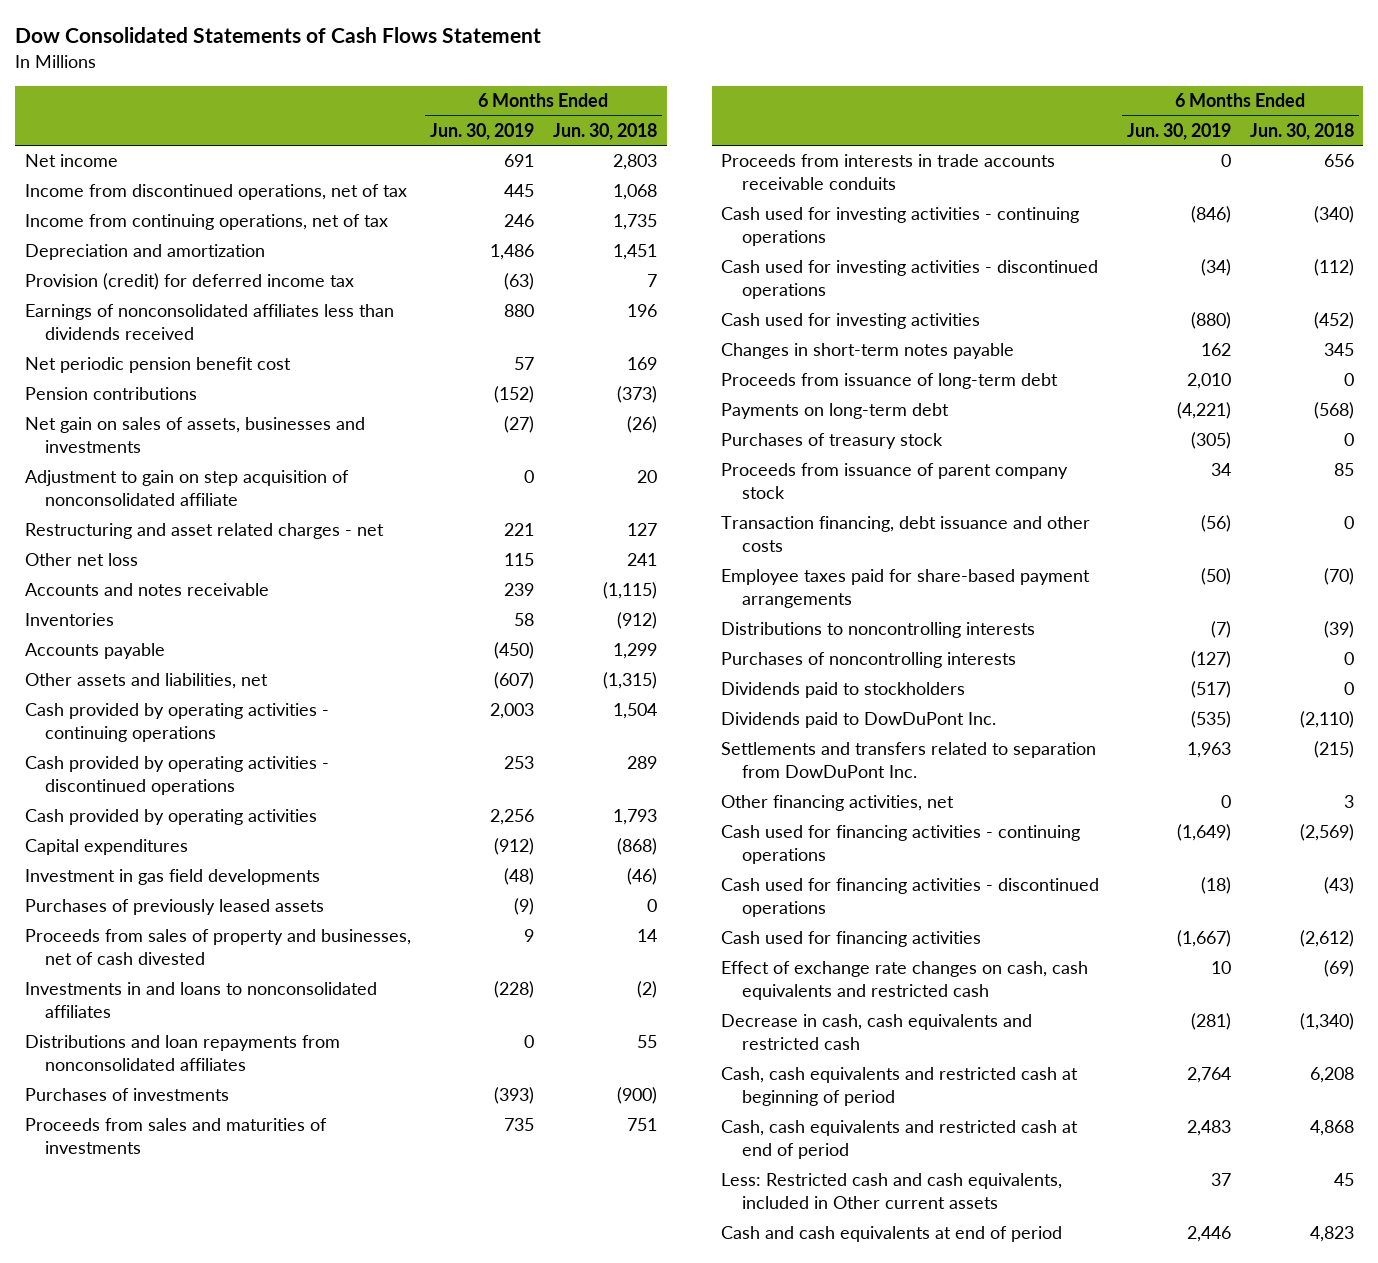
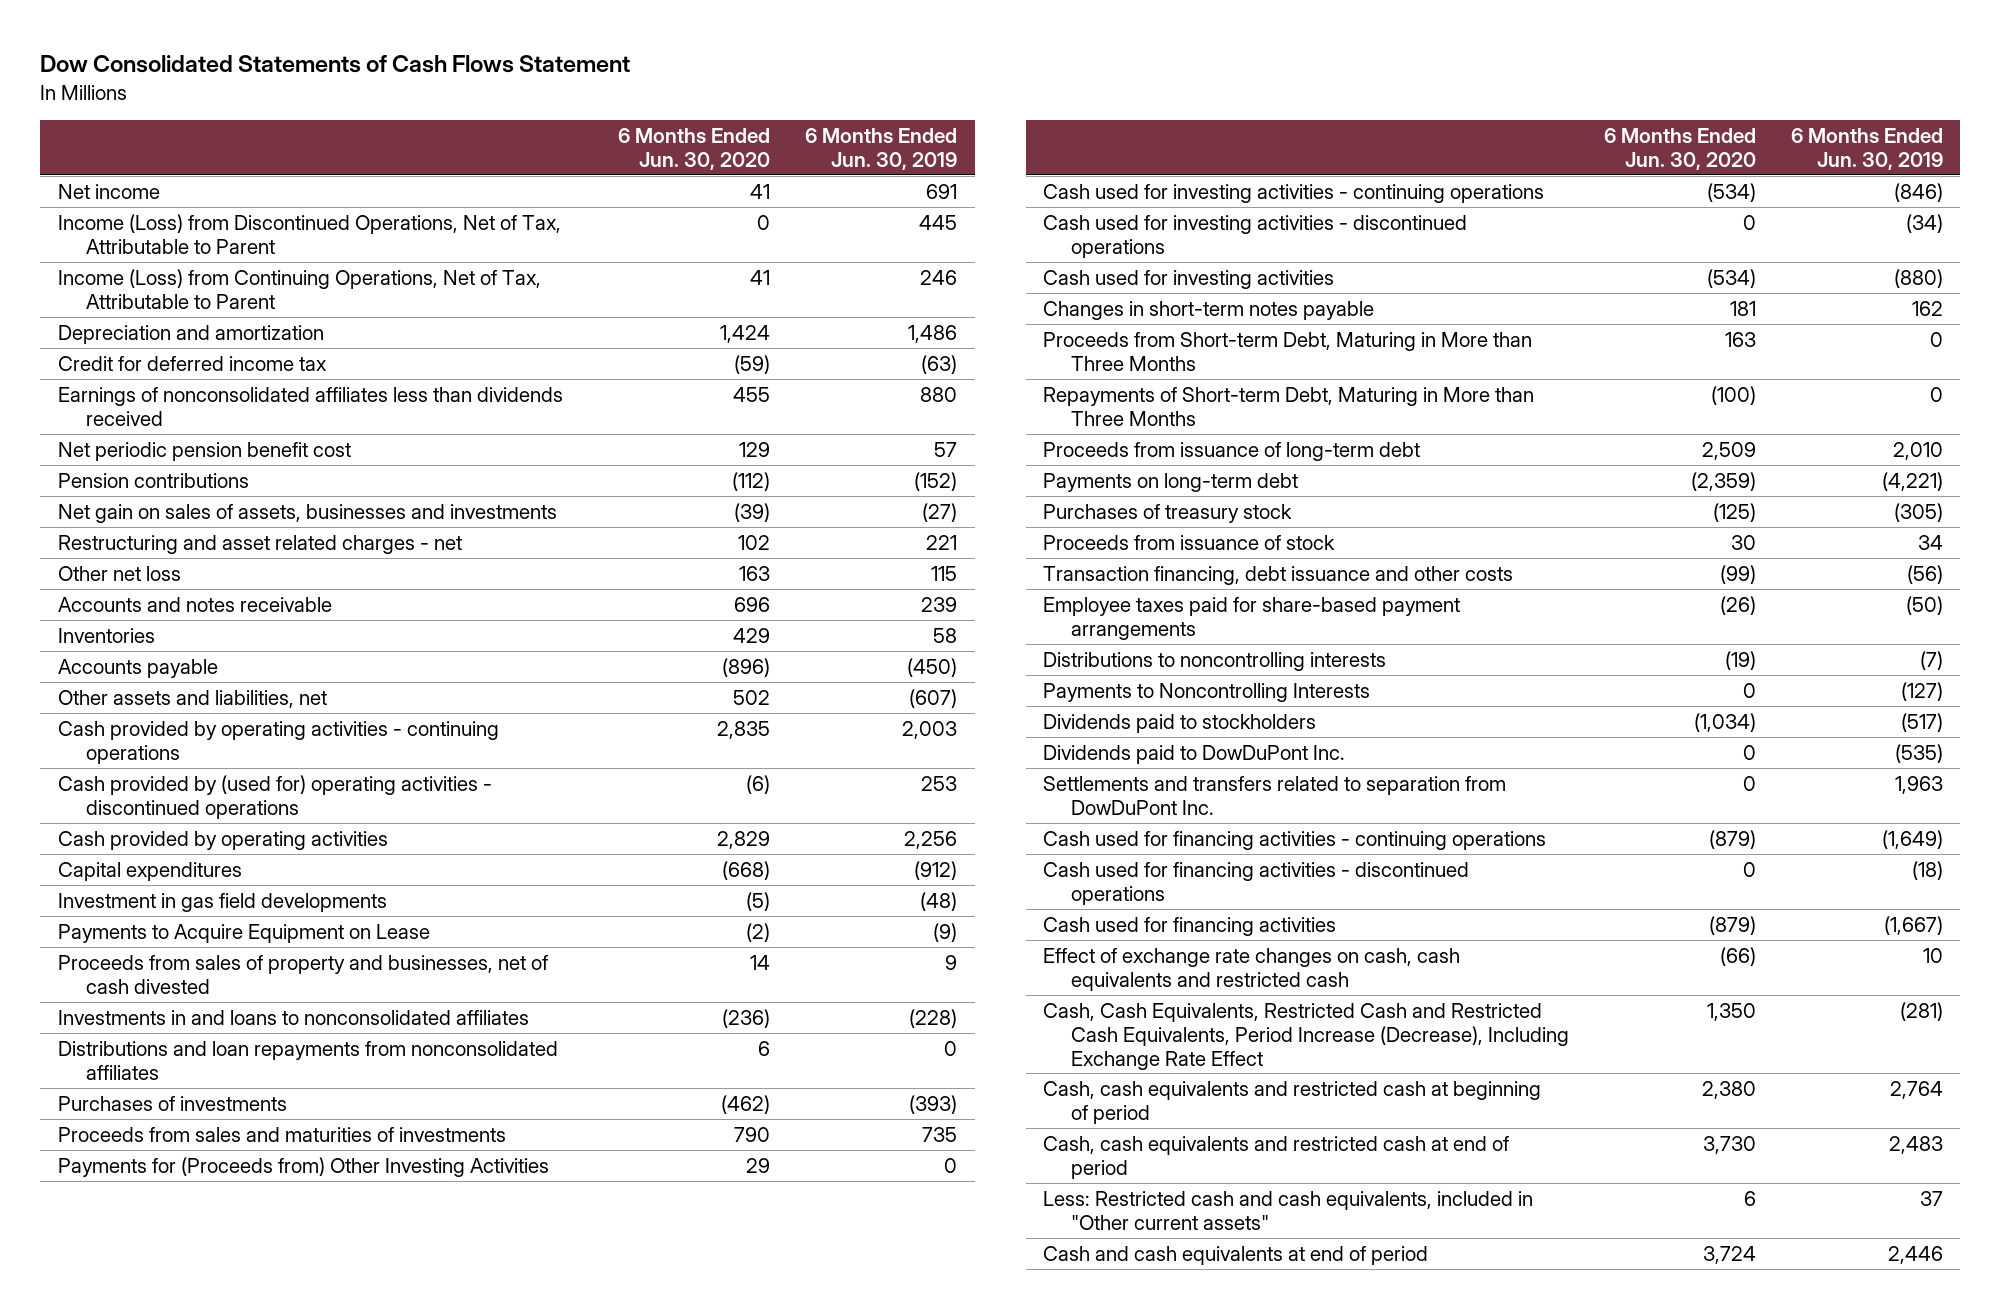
[553,122,658,140] Jun. 30, 2018 -> none
none -> [618,128,771,171] 6 Months Ended Jun. 30, 2020
[24,184,407,201] Income from discontinued operations, net of tax -> [57,213,561,254] Income (Loss) from Discontinued Operations, Net of Tax, Attributable to Parent
[24,214,388,231] Income from continuing operations, net of tax -> [57,268,541,309] Income (Loss) from Continuing Operations, Net of Tax, Attributable to Parent
[24,273,354,291] Provision (credit) for deferred income tax -> [57,355,327,371] Credit for deferred income tax
[24,470,349,507] Adjustment to gain on step acquisition of nonconsolidated affiliate -> none
[24,756,329,796] Cash provided by operating activities - discontinued operations -> [57,774,492,819] Cash provided by (used for) operating activities - discontinued operations
[24,899,324,916] Purchases of previously leased assets -> [57,923,430,943] Payments to Acquire Equipment on Lease
[721,154,1056,191] Proceeds from interests in trade accounts receivable conduits -> none
none -> [57,1156,549,1177] Payments for (Proceeds from) Other Investing Activities
none -> [1043,331,1533,371] Proceeds from Short-term Debt, Maturing in More than Three Months
none -> [1043,386,1535,426] Repayments of Short-term Debt, Maturing in More than Three Months
[721,463,1069,500] Proceeds from issuance of parent company stock -> [1043,534,1336,550] Proceeds from issuance of stock
[721,652,1017,669] Purchases of noncontrolling interests -> [1043,682,1371,702] Payments to Noncontrolling Interests
[721,795,955,812] Other financing activities, net -> none
[721,1014,1033,1051] Decrease in cash, cash equivalents and restricted cash -> [1043,1002,1570,1070] Cash, Cash Equivalents, Restricted Cash and Restricted Cash Equivalents, Period Increase (Decrease), Including Exchange Rate Effect
[721,1173,1063,1210] Less: Restricted cash and cash equivalents, included in Other current assets -> [1043,1190,1534,1230] Less: Restricted cash and cash equivalents, included in "Other current assets"

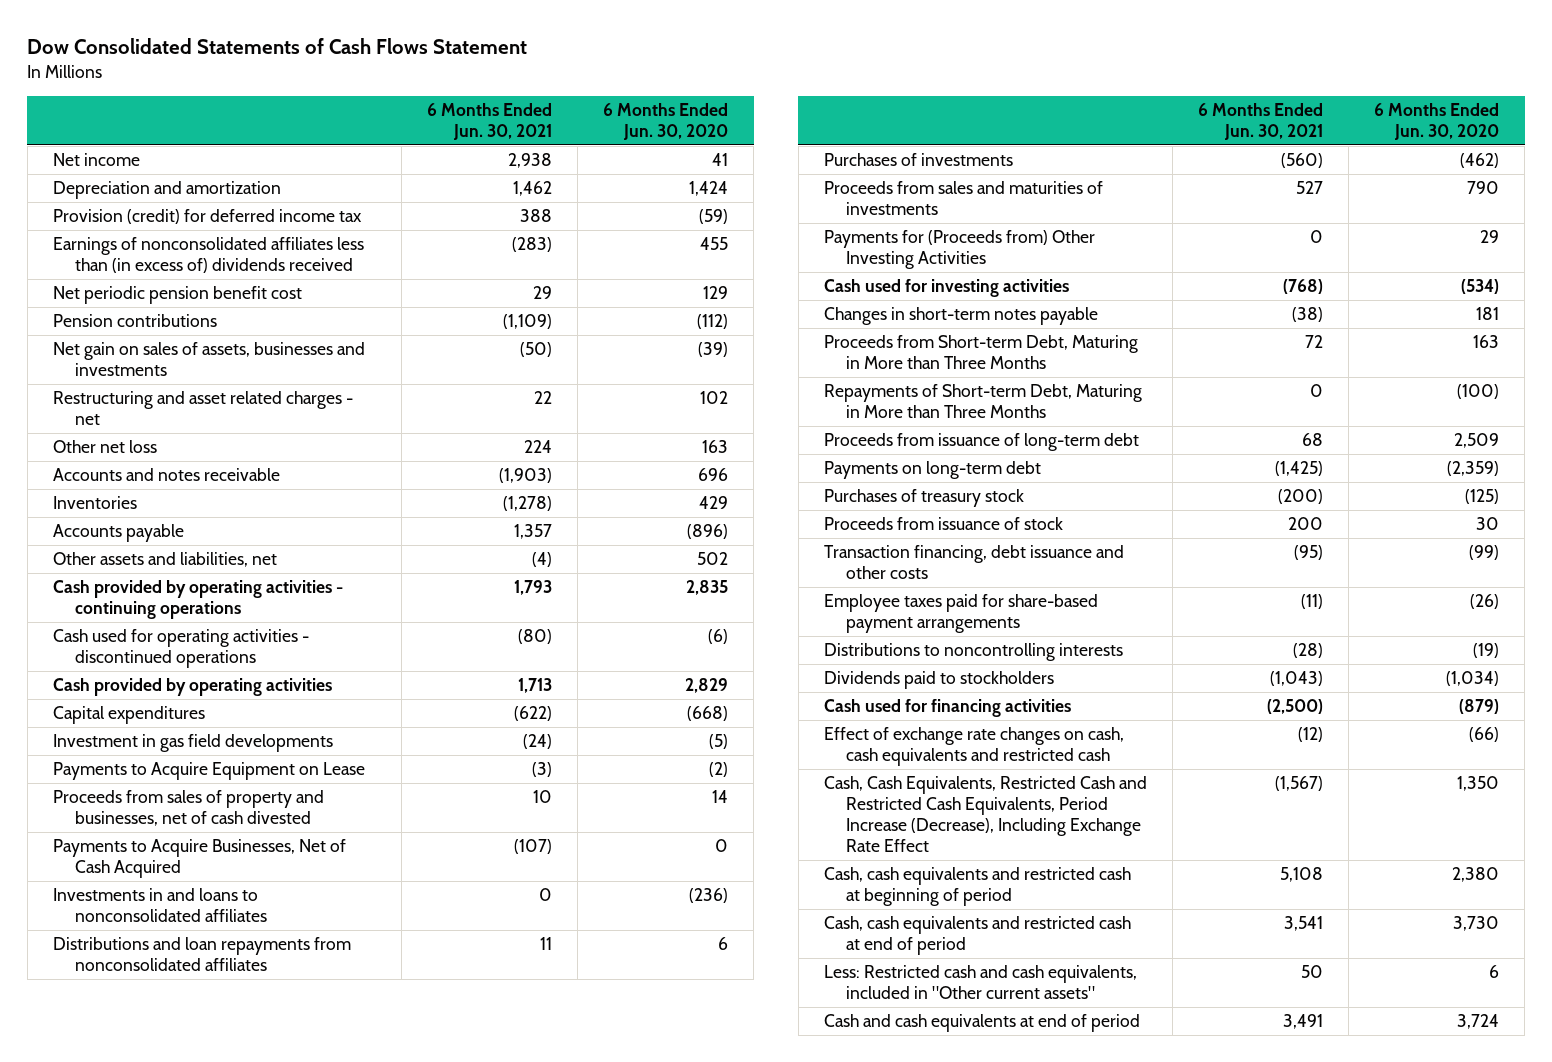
[805,128,958,171] 6 Months Ended Jun. 30, 2019 -> none
none -> [426,103,552,141] 6 Months Ended Jun. 30, 2021
[57,213,561,254] Income (Loss) from Discontinued Operations, Net of Tax, Attributable to Parent -> none
[57,268,541,309] Income (Loss) from Continuing Operations, Net of Tax, Attributable to Parent -> none
[57,355,327,371] Credit for deferred income tax -> [52,209,362,225] Provision (credit) for deferred income tax
[57,386,563,426] Earnings of nonconsolidated affiliates less than dividends received -> [52,237,364,274] Earnings of nonconsolidated affiliates less than (in excess of) dividends received
[57,774,492,819] Cash provided by (used for) operating activities - discontinued operations -> [52,629,309,669] Cash used for operating activities - discontinued operations
none -> [52,839,346,879] Payments to Acquire Businesses, Net of Cash Acquired
[1043,183,1545,203] Cash used for investing activities - continuing operations -> none
[1043,214,1468,258] Cash used for investing activities - discontinued operations -> none
[1043,682,1371,702] Payments to Noncontrolling Interests -> none
[1043,744,1346,764] Dividends paid to DowDuPont Inc. -> none
[1043,775,1507,815] Settlements and transfers related to separation from DowDuPont Inc. -> none
[1043,830,1547,850] Cash used for financing activities - continuing operations -> none
[1043,861,1470,905] Cash used for financing activities - discontinued operations -> none

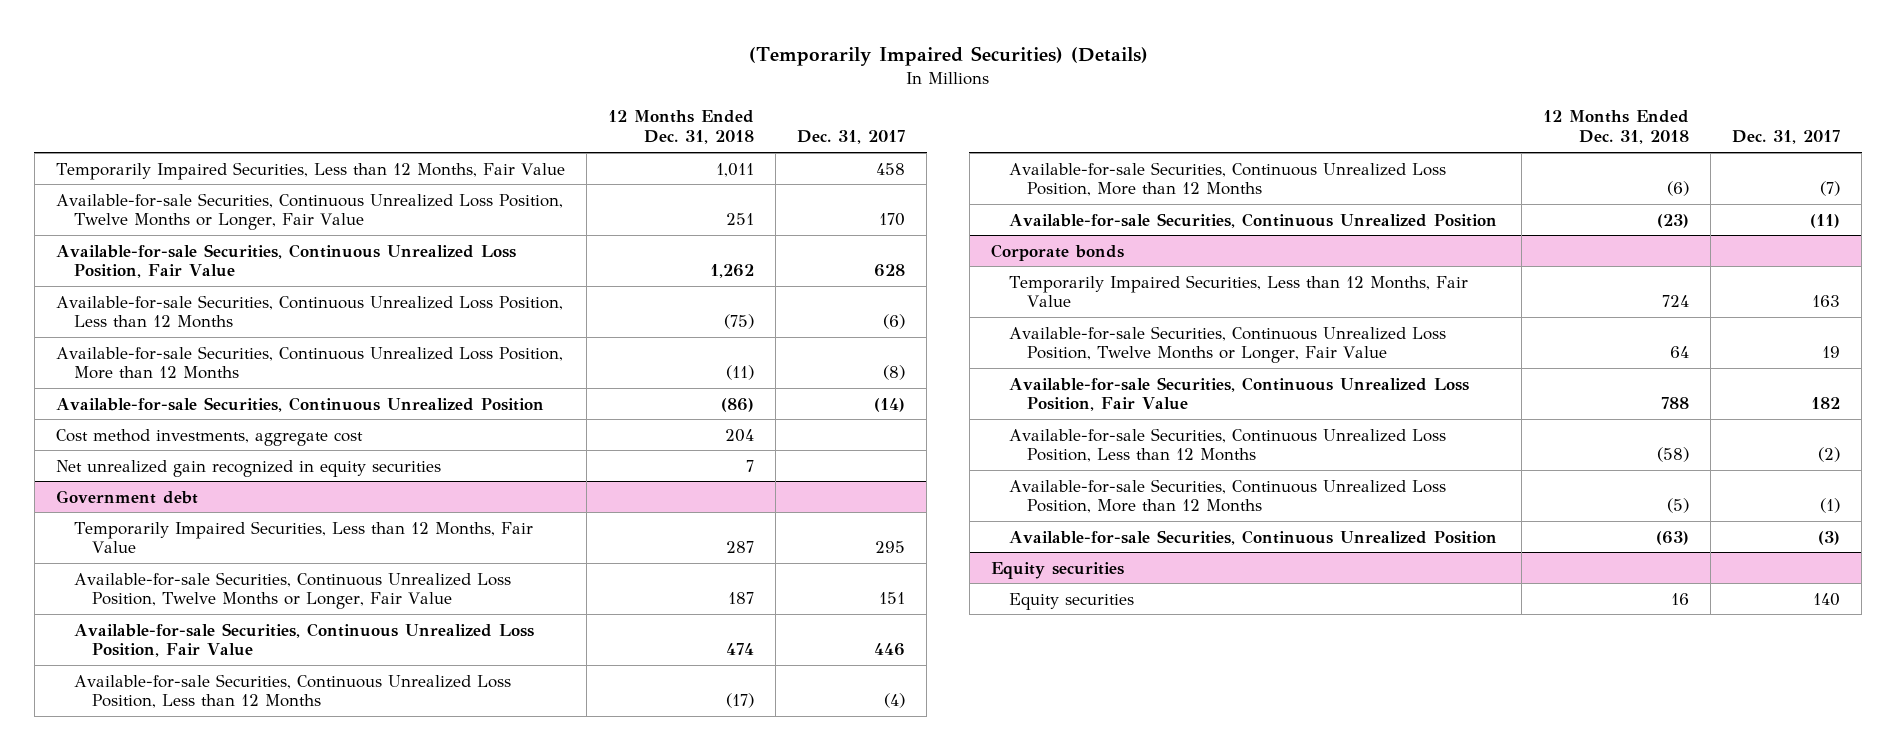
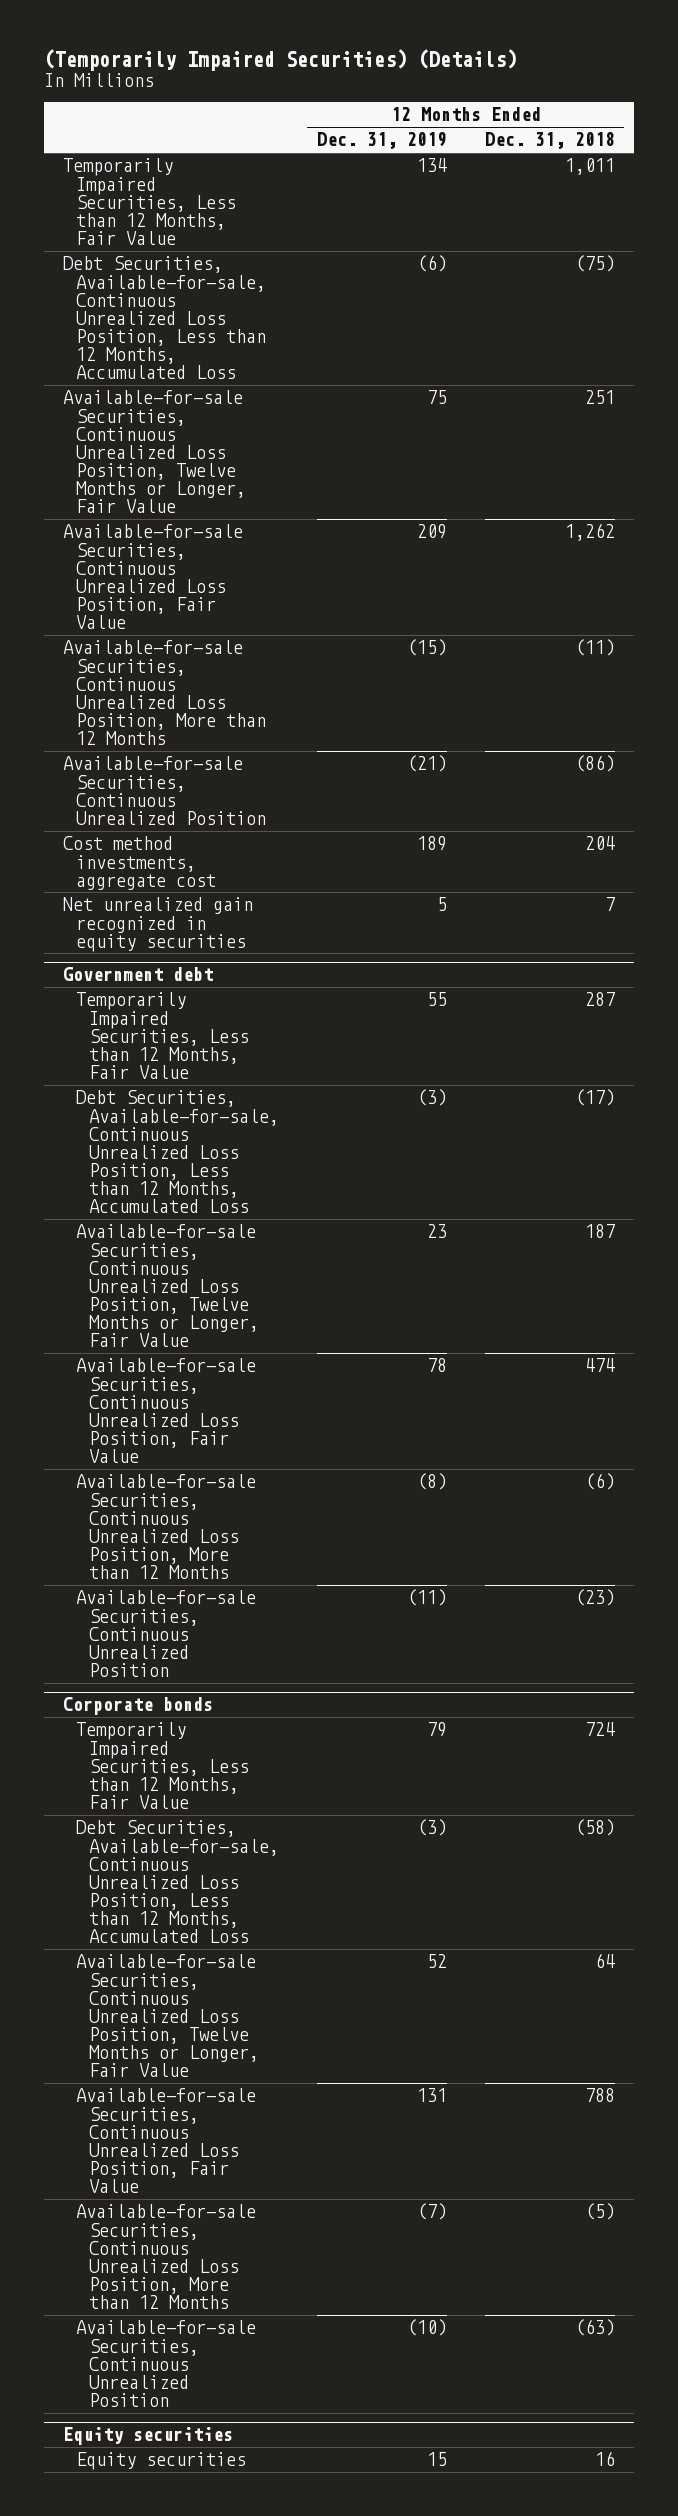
[797,130,906,145] Dec. 31, 2017 -> none
none -> [316,132,447,150] Dec. 31, 2019
none -> [62,256,266,380] Debt Securities, Available-for-sale, Continuous Unrealized Loss Position, Less than 12 Months, Accumulated Loss
[55,294,563,329] Available-for-sale Securities, Continuous Unrealized Loss Position, Less than 12 Months -> none
none -> [75,1090,279,1214] Debt Securities, Available-for-sale, Continuous Unrealized Loss Position, Less than 12 Months, Accumulated Loss
[74,673,512,709] Available-for-sale Securities, Continuous Unrealized Loss Position, Less than 12 Months -> none
none -> [75,1820,279,1944] Debt Securities, Available-for-sale, Continuous Unrealized Loss Position, Less than 12 Months, Accumulated Loss
[1009,427,1447,463] Available-for-sale Securities, Continuous Unrealized Loss Position, Less than 12 Months -> none

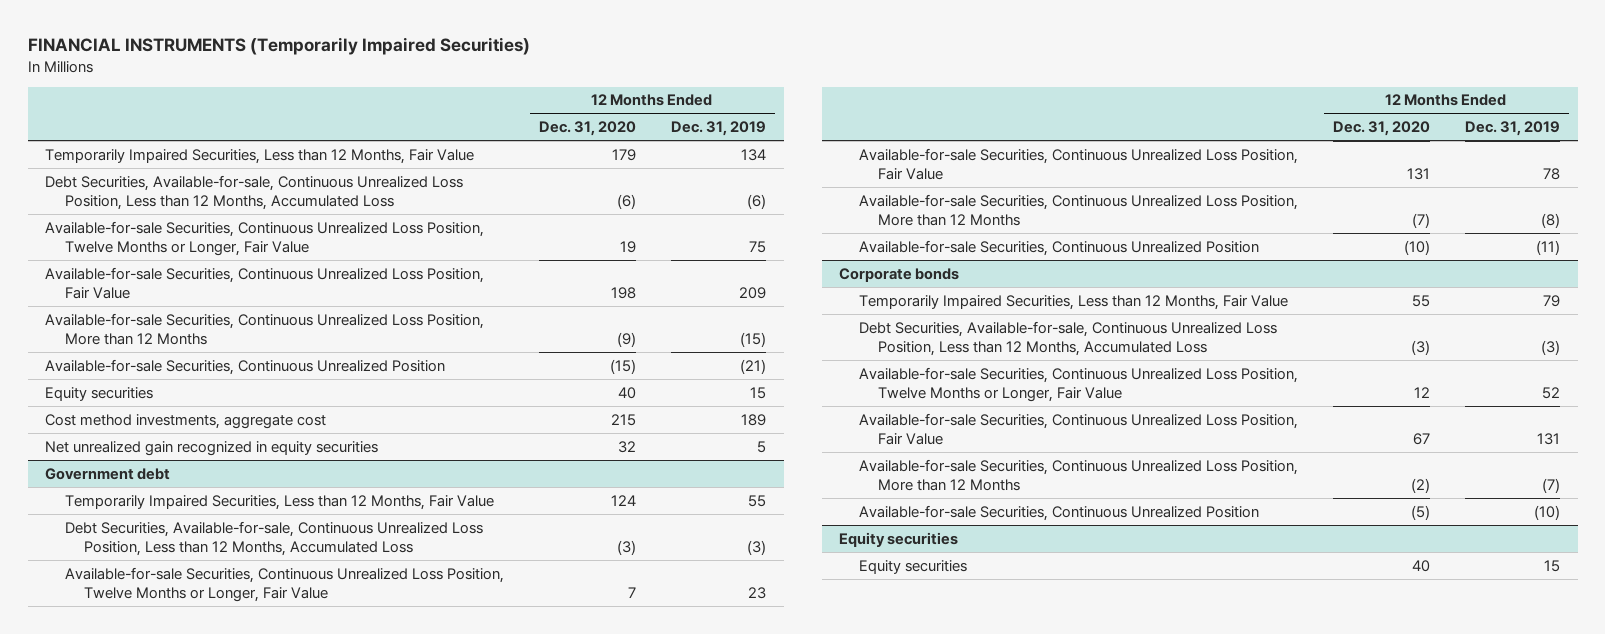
[43,48,517,71] (Temporarily Impaired Securities) (Details) -> [27,37,530,56] FINANCIAL INSTRUMENTS (Temporarily Impaired Securities)
[484,132,615,150] Dec. 31, 2018 -> none
none -> [538,121,636,137] Dec. 31, 2020
none -> [45,386,154,401] Equity securities

